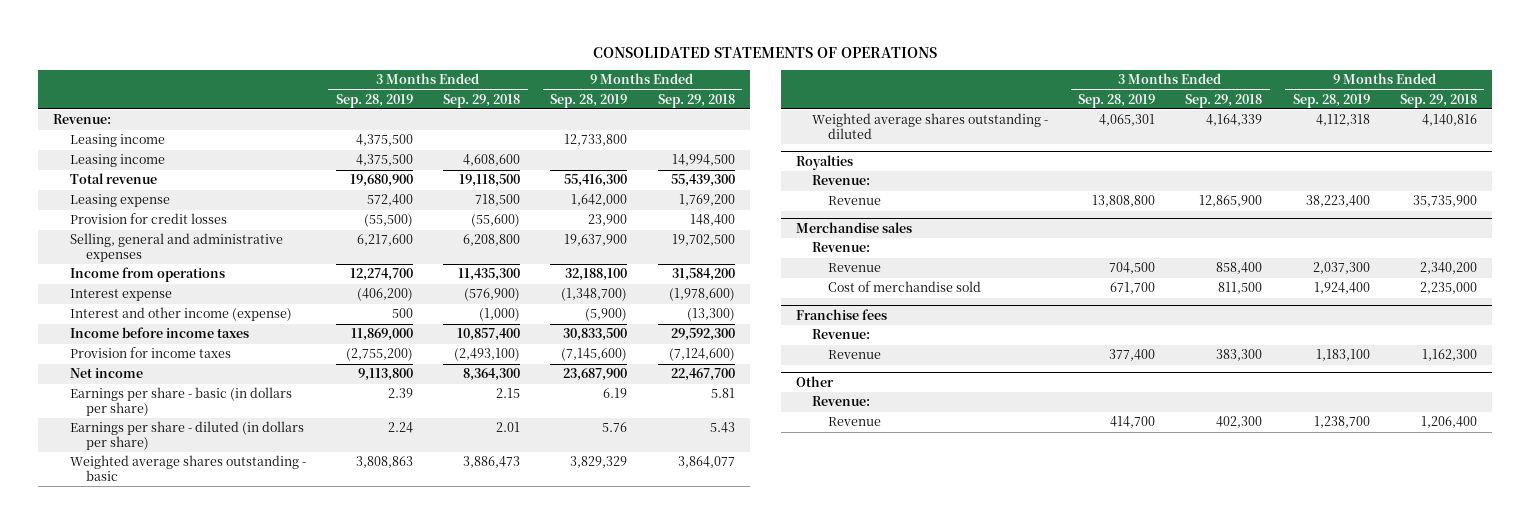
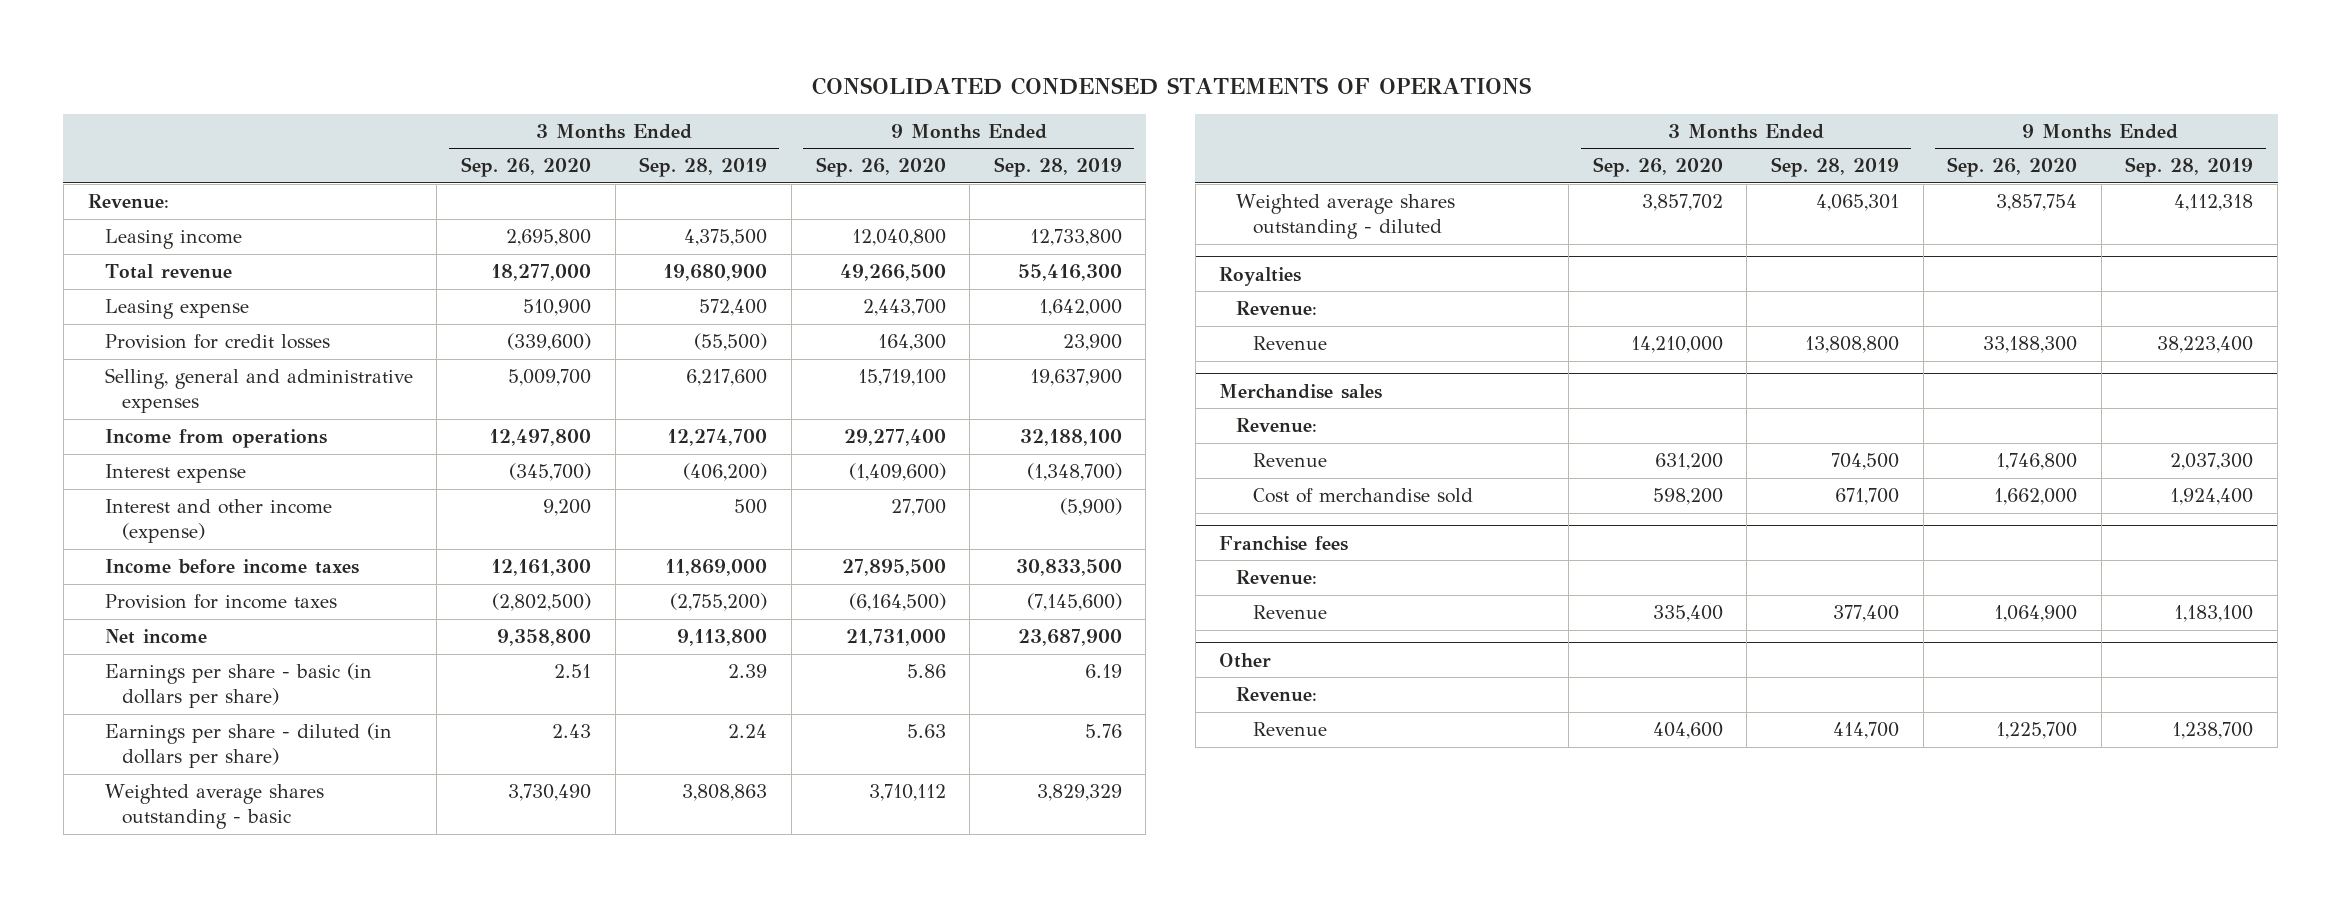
[593,46,938,58] CONSOLIDATED STATEMENTS OF OPERATIONS -> [811,77,1531,96] CONSOLIDATED CONDENSED STATEMENTS OF OPERATIONS
[443,93,521,108] Sep. 29, 2018 -> none
[657,93,735,108] Sep. 29, 2018 -> none
none -> [460,157,591,178] Sep. 26, 2020
none -> [815,157,946,178] Sep. 26, 2020
[69,154,165,168] Leasing income -> none

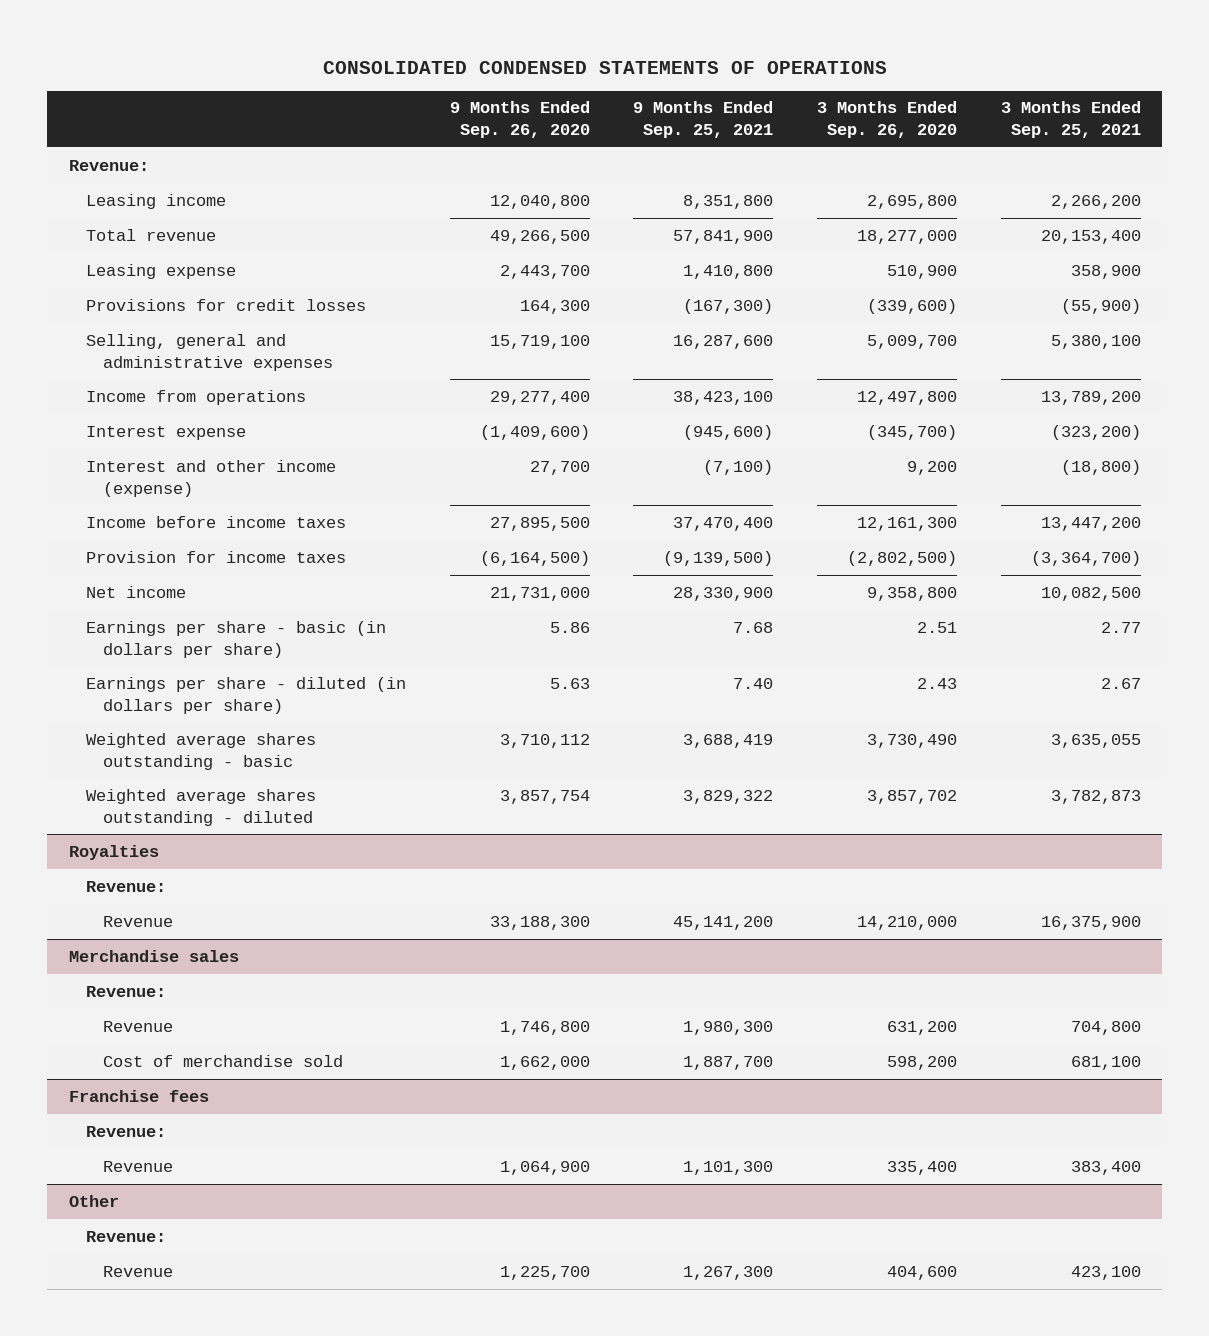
[639,157,768,178] Sep. 28, 2019 -> none
[993,157,1122,178] Sep. 28, 2019 -> none
none -> [633,101,774,139] 9 Months Ended Sep. 25, 2021
none -> [1000,101,1141,139] 3 Months Ended Sep. 25, 2021
[104,334,330,350] Provision for credit losses -> [85,298,366,311] Provisions for credit losses

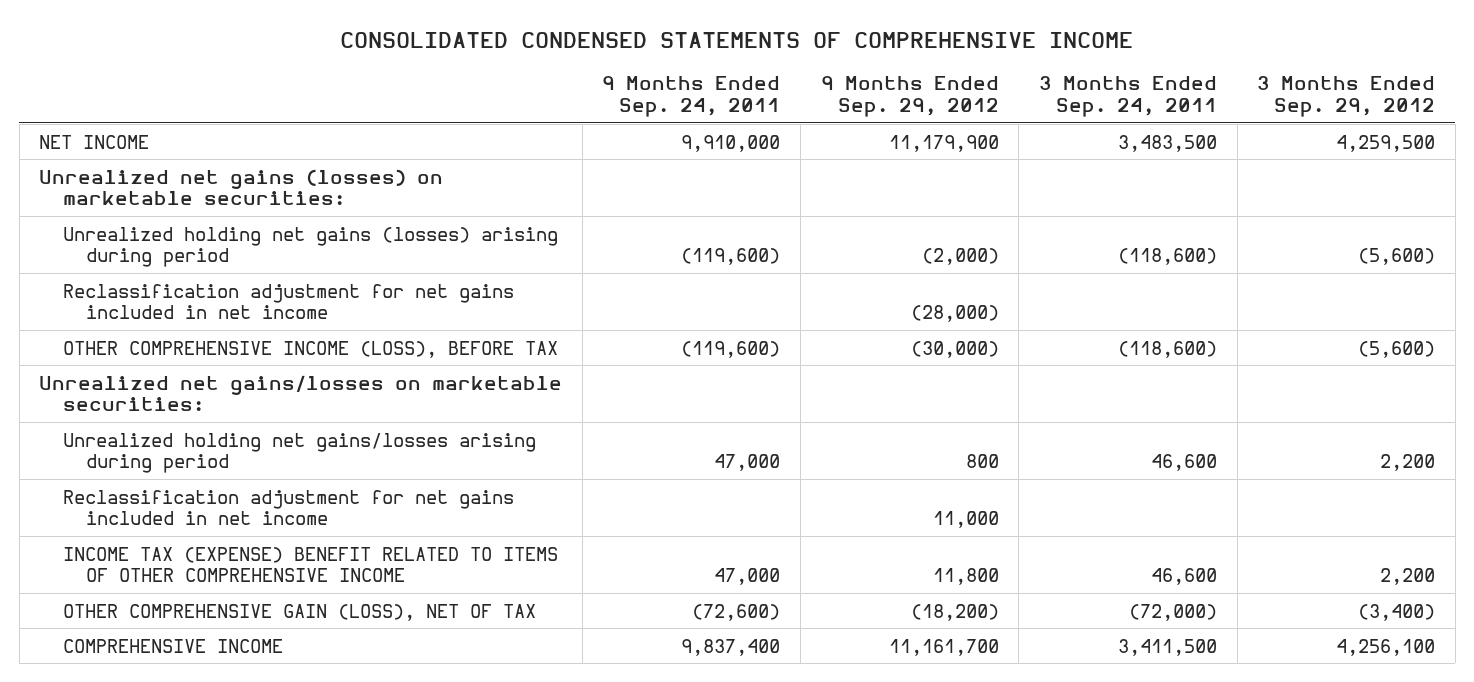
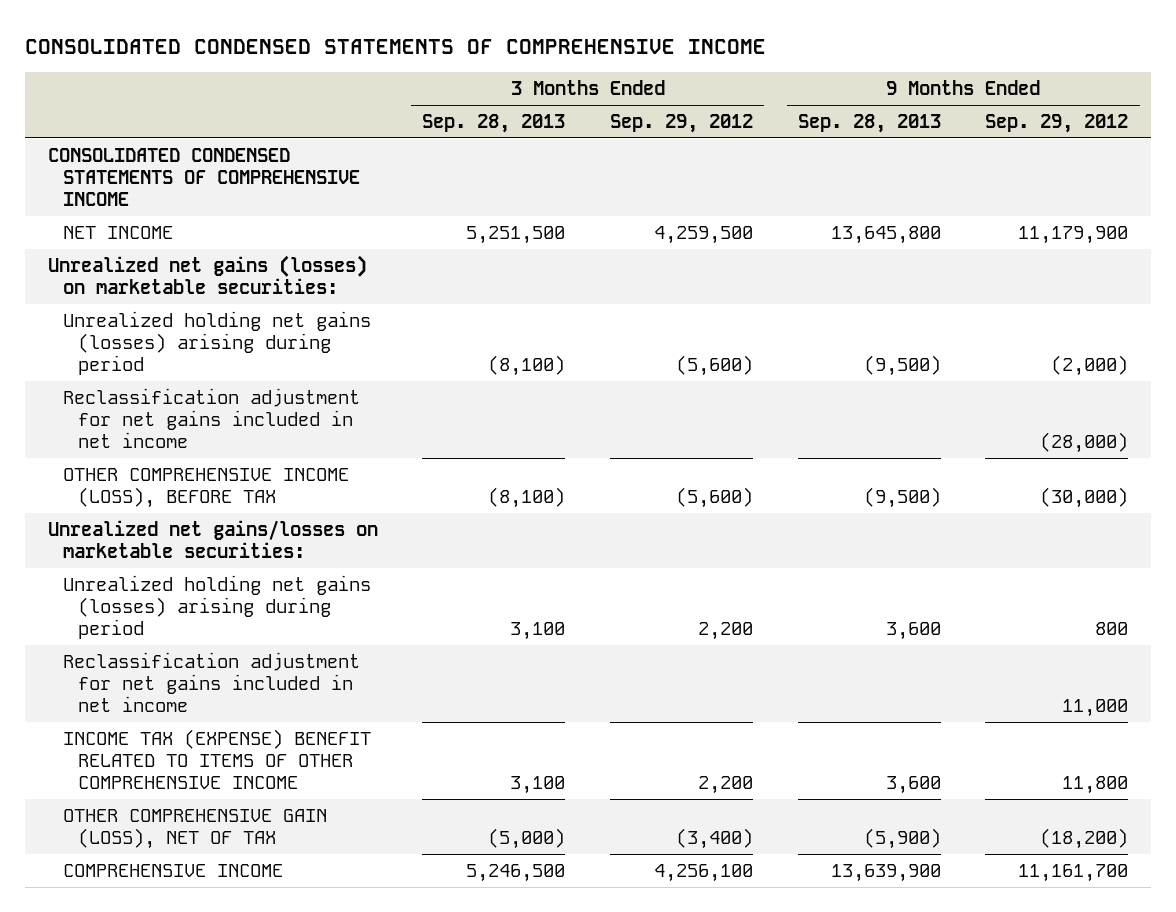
[602,76,781,118] 9 Months Ended Sep. 24, 2011 -> none
[1038,76,1217,118] 3 Months Ended Sep. 24, 2011 -> none
none -> [422,113,566,133] Sep. 28, 2013
none -> [797,113,941,133] Sep. 28, 2013
none -> [47,147,361,206] CONSOLIDATED CONDENSED STATEMENTS OF COMPREHENSIVE INCOME
[62,432,536,474] Unrealized holding net gains/losses arising during period -> [63,574,372,639] Unrealized holding net gains (losses) arising during period

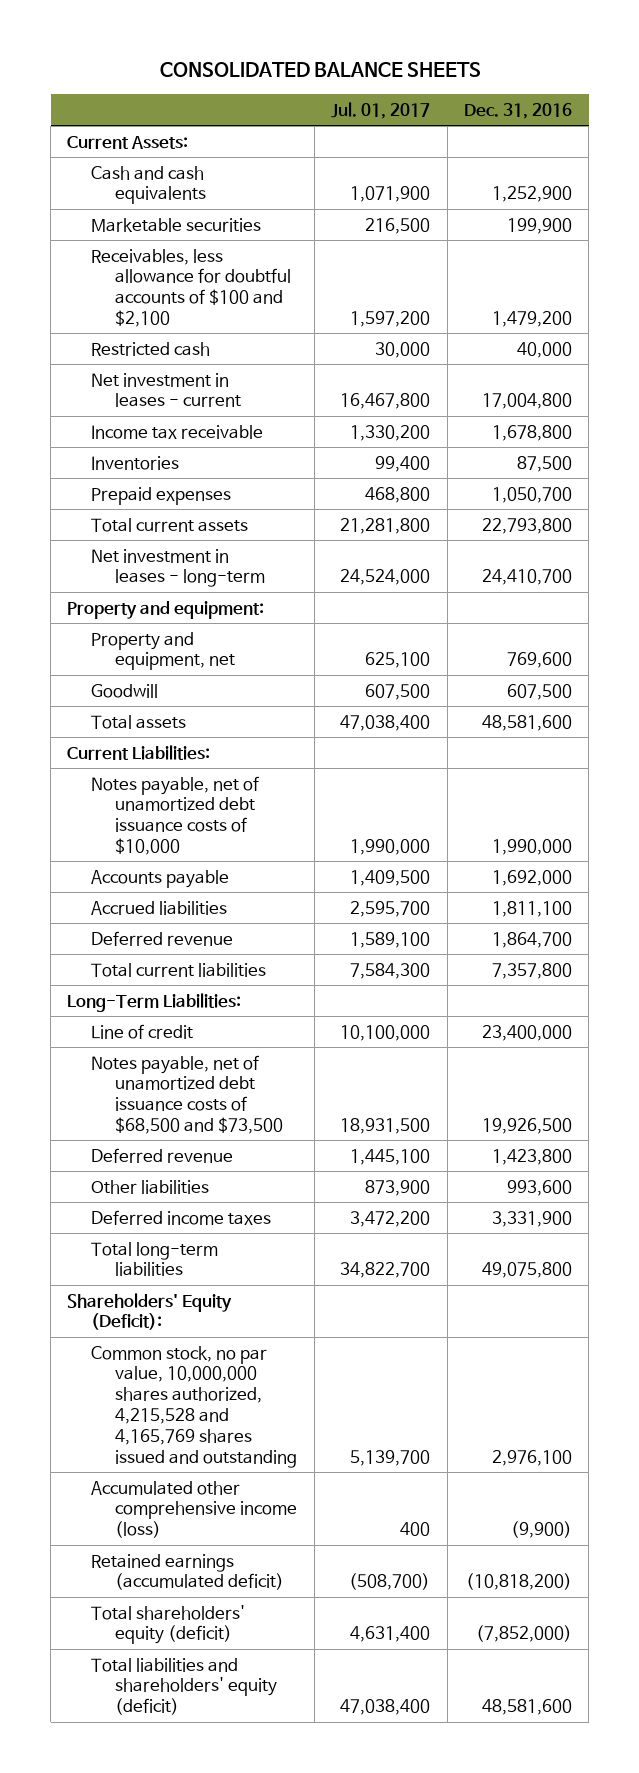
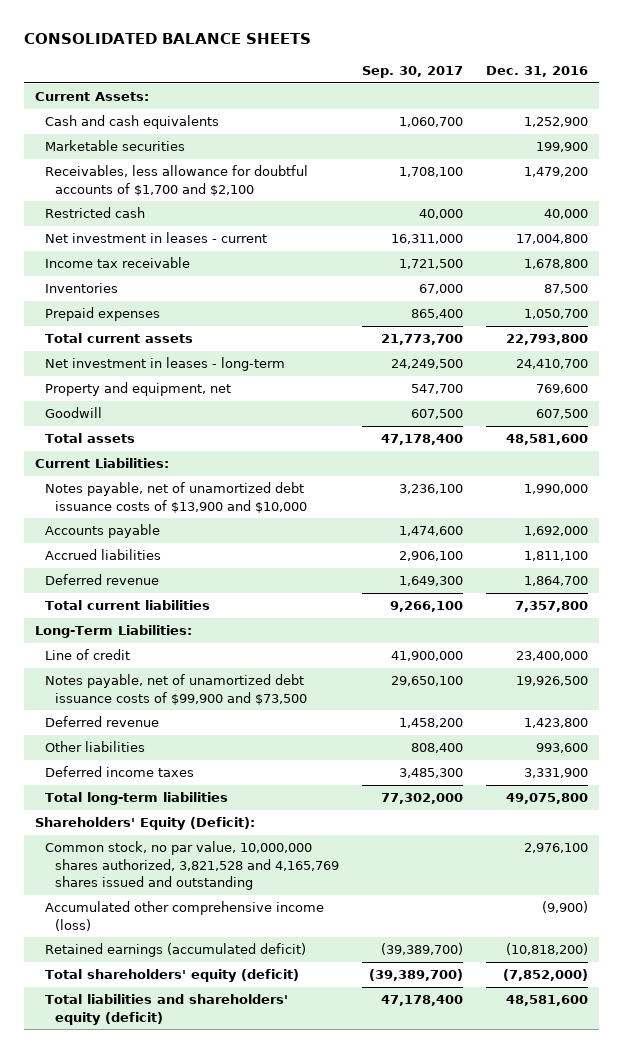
[331,102,431,120] Jul. 01, 2017 -> none
none -> [362,65,464,78] Sep. 30, 2017
[91,248,292,328] Receivables, less allowance for doubtful accounts of $100 and $2,100 -> [45,165,309,196] Receivables, less allowance for doubtful accounts of $1,700 and $2,100
[67,600,265,619] Property and equipment: -> none
[91,775,260,856] Notes payable, net of unamortized debt issuance costs of $10,000 -> [45,482,308,513] Notes payable, net of unamortized debt issuance costs of $13,900 and $10,000
[91,1054,284,1135] Notes payable, net of unamortized debt issuance costs of $68,500 and $73,500 -> [45,674,308,705] Notes payable, net of unamortized debt issuance costs of $99,900 and $73,500
[91,1345,298,1468] Common stock, no par value, 10,000,000 shares authorized, 4,215,528 and 4,165,769 shares issued and outstanding -> [45,841,340,890] Common stock, no par value, 10,000,000 shares authorized, 3,821,528 and 4,165,769 shares issued and outstanding

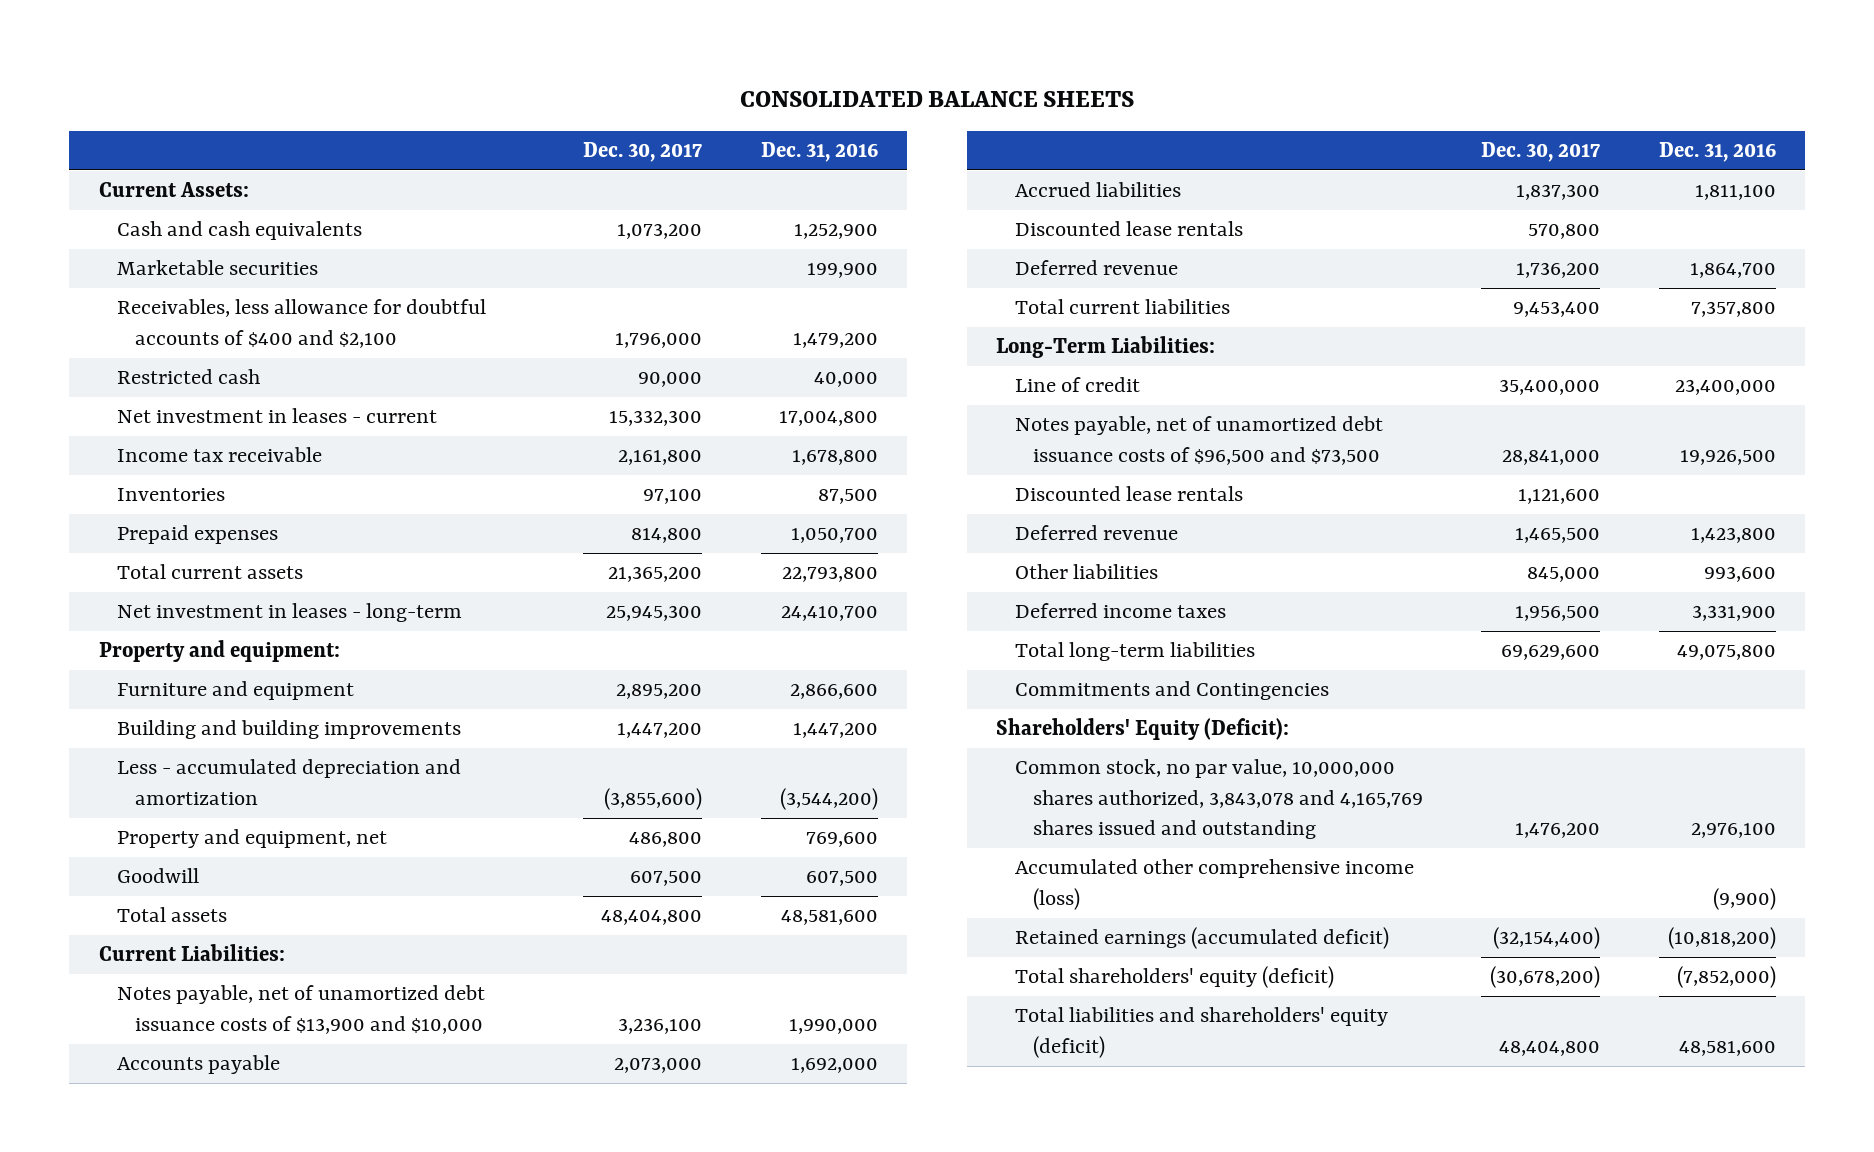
[362,65,464,78] Sep. 30, 2017 -> none
none -> [583,142,703,163] Dec. 30, 2017
[45,165,309,196] Receivables, less allowance for doubtful accounts of $1,700 and $2,100 -> [116,299,486,348] Receivables, less allowance for doubtful accounts of $400 and $2,100
none -> [98,640,340,663] Property and equipment:
none -> [116,681,354,701] Furniture and equipment
none -> [116,720,461,740] Building and building improvements
none -> [116,759,461,805] Less - accumulated depreciation and amortization
none -> [1014,221,1243,237] Discounted lease rentals
[45,674,308,705] Notes payable, net of unamortized debt issuance costs of $99,900 and $73,500 -> [1014,416,1383,465] Notes payable, net of unamortized debt issuance costs of $96,500 and $73,500
none -> [1014,486,1243,502] Discounted lease rentals
none -> [1014,681,1329,701] Commitments and Contingencies
[45,841,340,890] Common stock, no par value, 10,000,000 shares authorized, 3,821,528 and 4,165,769 shares issued and outstanding -> [1014,759,1423,840] Common stock, no par value, 10,000,000 shares authorized, 3,843,078 and 4,165,769 shares issued and outstanding

